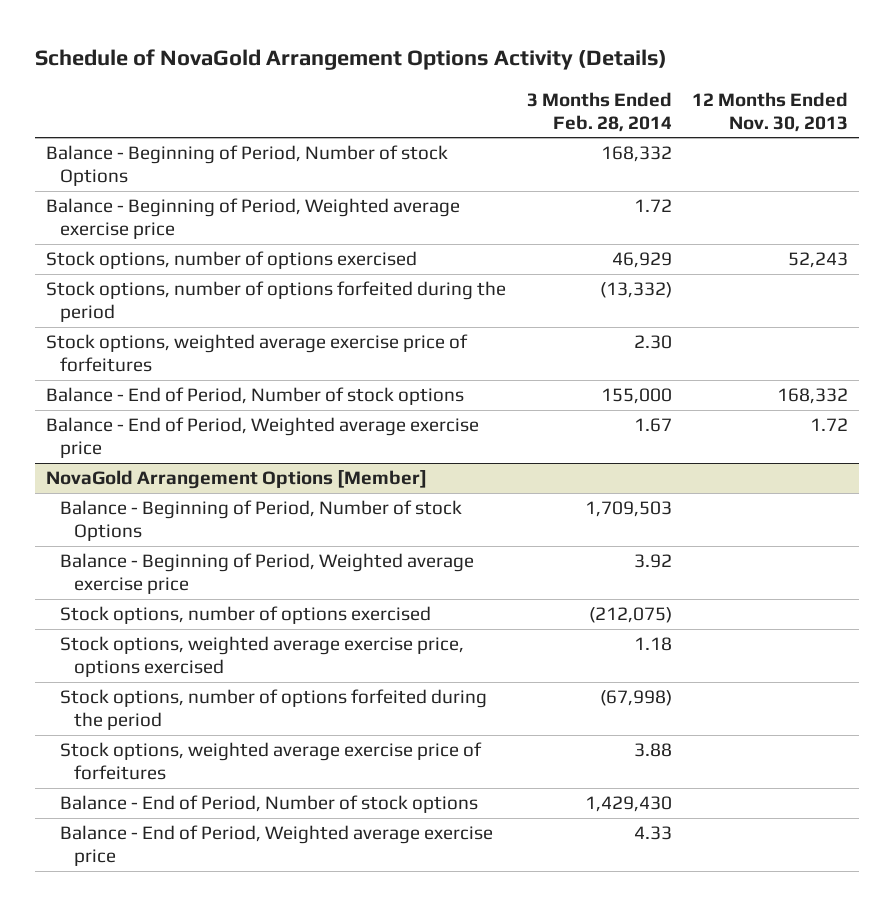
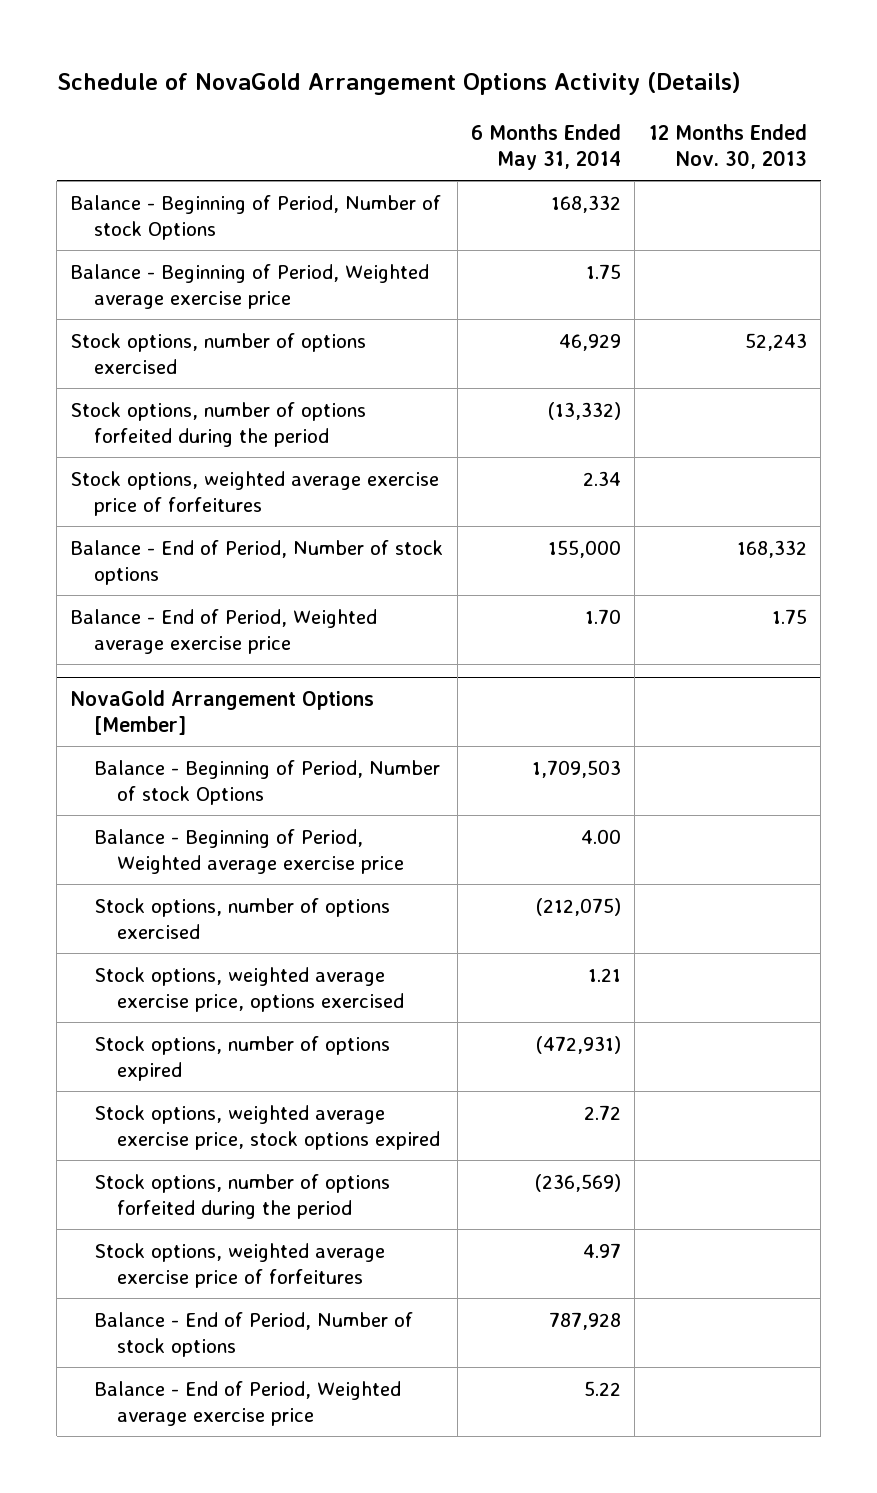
[526,92,672,132] 3 Months Ended Feb. 28, 2014 -> none
none -> [471,123,622,170] 6 Months Ended May 31, 2014
[810,418,849,432] 1.72 -> [771,608,807,624] 1.75
none -> [93,1035,390,1081] Stock options, number of options expired
none -> [93,1104,440,1150] Stock options, weighted average exercise price, stock options expired

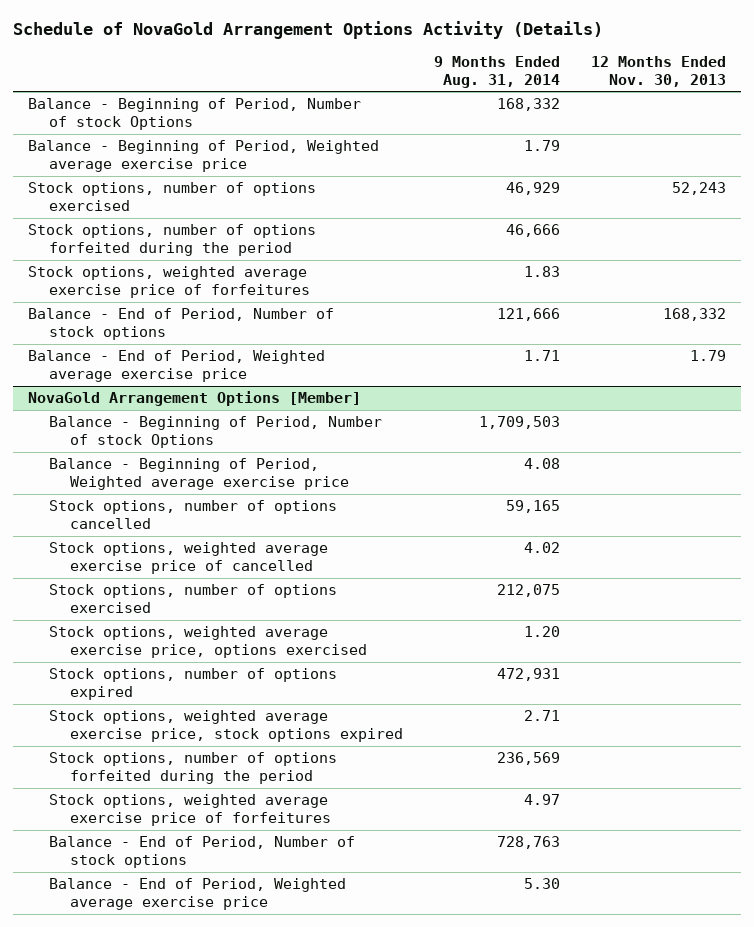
[471,123,622,170] 6 Months Ended May 31, 2014 -> none
none -> [433,55,560,88] 9 Months Ended Aug. 31, 2014
[771,608,807,624] 1.75 -> [689,350,726,362] 1.79
none -> [48,500,337,530] Stock options, number of options cancelled
none -> [48,542,328,575] Stock options, weighted average exercise price of cancelled

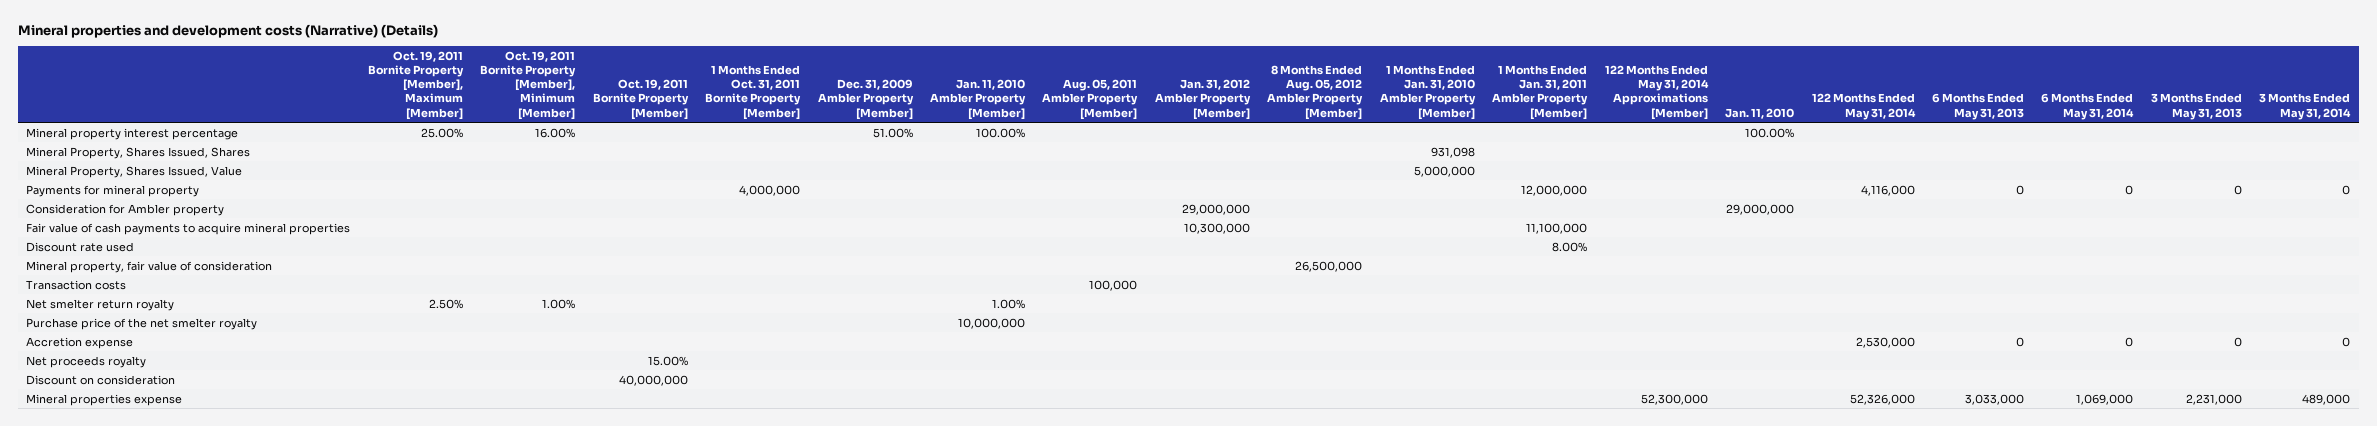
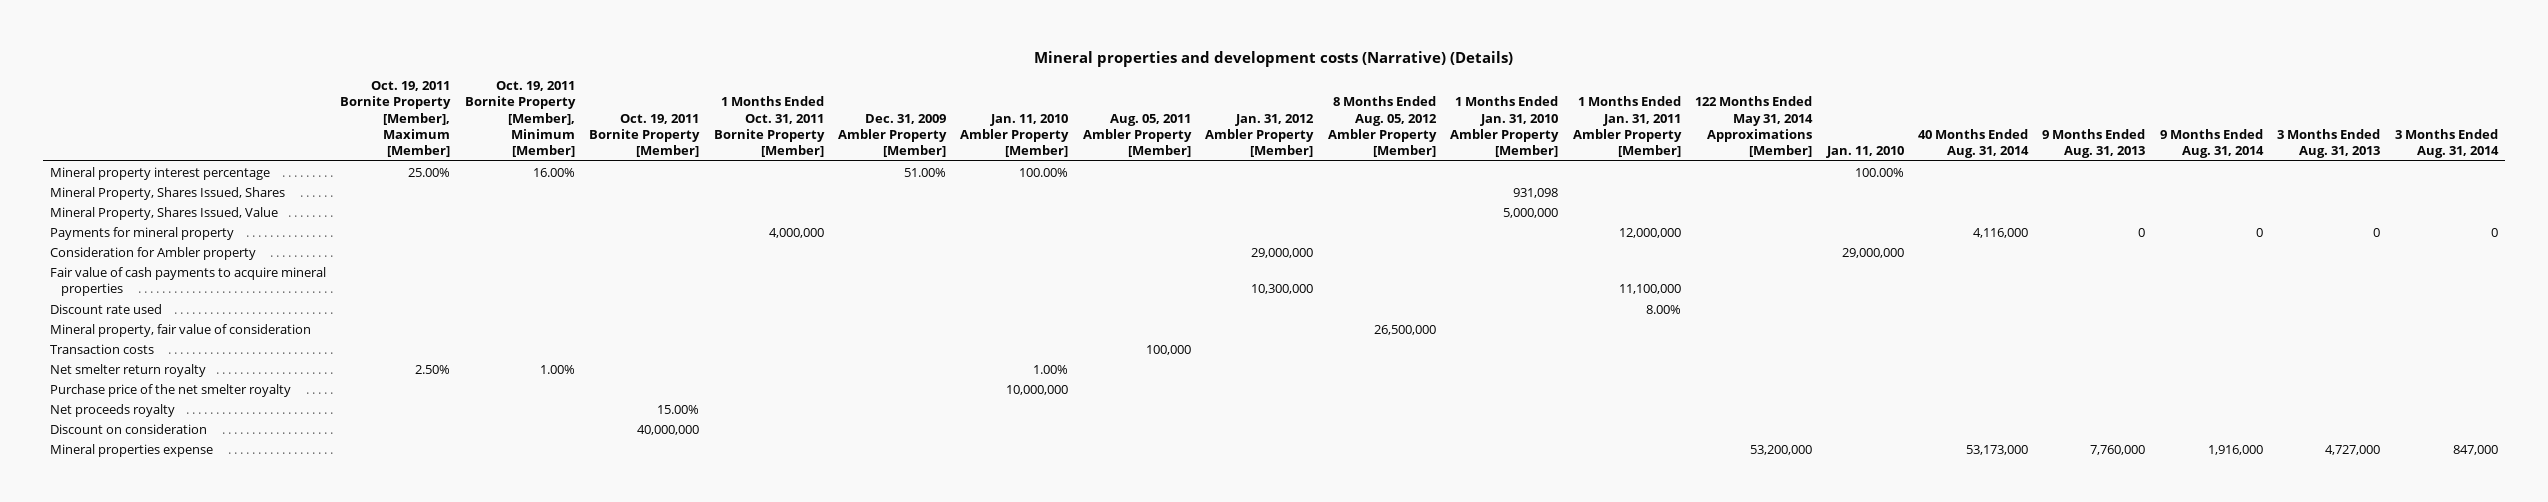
[1811,93,1916,120] 122 Months Ended May 31, 2014 -> none
[1931,93,2024,120] 6 Months Ended May 31, 2013 -> none
[2041,93,2135,120] 6 Months Ended May 31, 2014 -> none
[2150,93,2242,120] 3 Months Ended May 31, 2013 -> none
[2259,93,2352,120] 3 Months Ended May 31, 2014 -> none
none -> [1917,128,2029,159] 40 Months Ended Aug. 31, 2014
none -> [2042,128,2146,159] 9 Months Ended Aug. 31, 2013
none -> [2159,128,2264,159] 9 Months Ended Aug. 31, 2014
none -> [2277,128,2381,159] 3 Months Ended Aug. 31, 2013
none -> [2394,128,2499,159] 3 Months Ended Aug. 31, 2014
[26,336,134,349] Accretion expense -> none
[1640,393,1708,405] 52,300,000 -> [1750,444,1813,455] 53,200,000

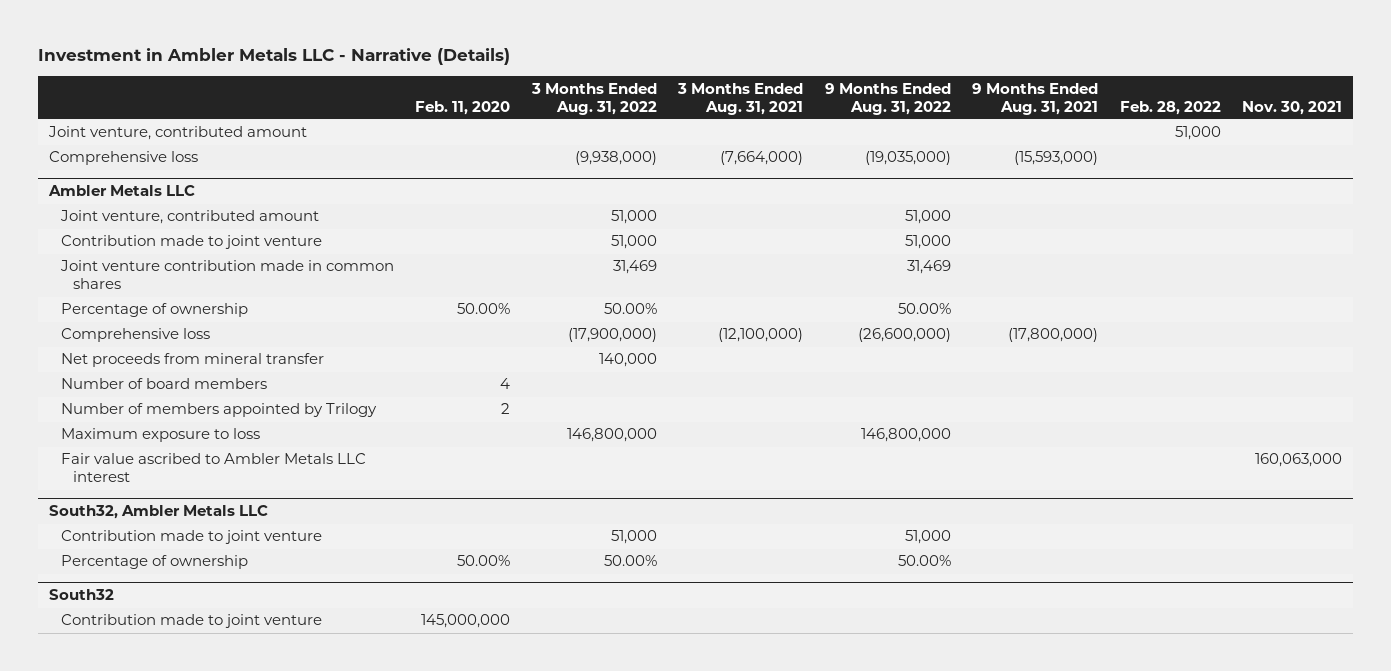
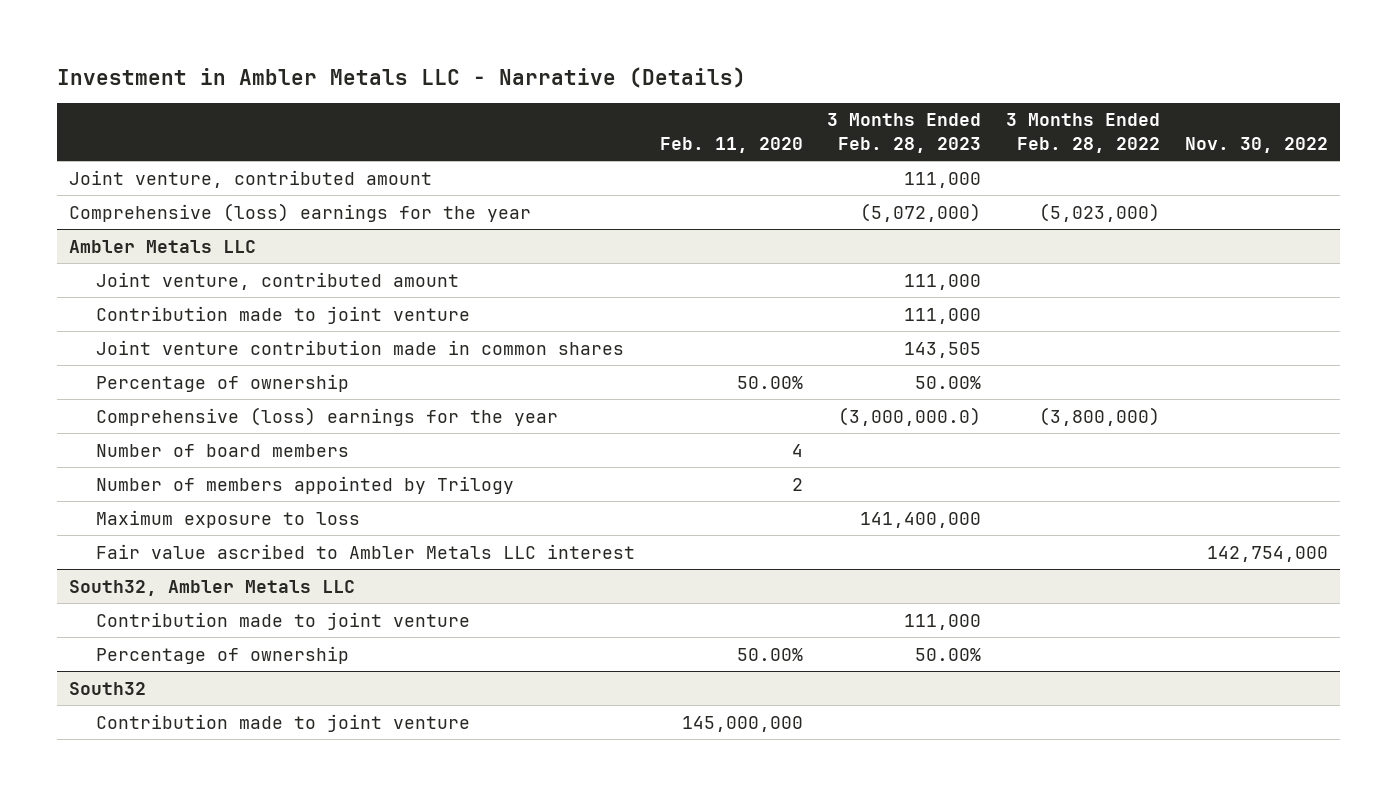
[530,82,657,115] 3 Months Ended Aug. 31, 2022 -> none
[677,82,804,115] 3 Months Ended Aug. 31, 2021 -> none
[824,82,951,115] 9 Months Ended Aug. 31, 2022 -> none
[972,82,1099,115] 9 Months Ended Aug. 31, 2021 -> none
[1119,100,1221,115] Feb. 28, 2022 -> none
[1242,100,1343,115] Nov. 30, 2021 -> none
none -> [827,113,982,153] 3 Months Ended Feb. 28, 2023
none -> [1006,113,1161,153] 3 Months Ended Feb. 28, 2022
none -> [1184,136,1328,153] Nov. 30, 2022
[48,151,198,166] Comprehensive loss -> [68,202,531,222] Comprehensive (loss) earnings for the year
[60,353,324,368] Net proceeds from mineral transfer -> none
[60,328,210,343] Comprehensive loss -> [96,406,559,426] Comprehensive (loss) earnings for the year

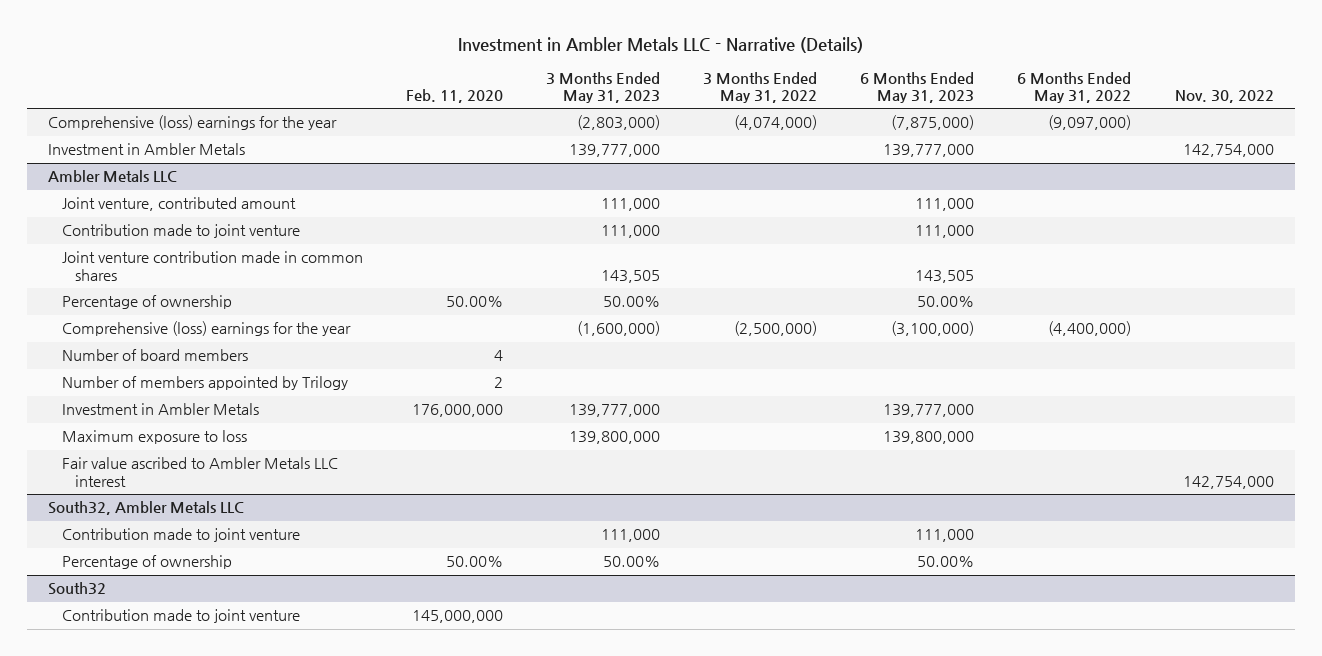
[827,113,982,153] 3 Months Ended Feb. 28, 2023 -> none
[1006,113,1161,153] 3 Months Ended Feb. 28, 2022 -> none
none -> [546,71,661,104] 3 Months Ended May 31, 2023
none -> [703,71,818,104] 3 Months Ended May 31, 2022
none -> [860,71,975,104] 6 Months Ended May 31, 2023
none -> [1017,71,1132,104] 6 Months Ended May 31, 2022
[68,169,432,188] Joint venture, contributed amount -> none
none -> [48,143,246,156] Investment in Ambler Metals
none -> [61,403,259,416] Investment in Ambler Metals

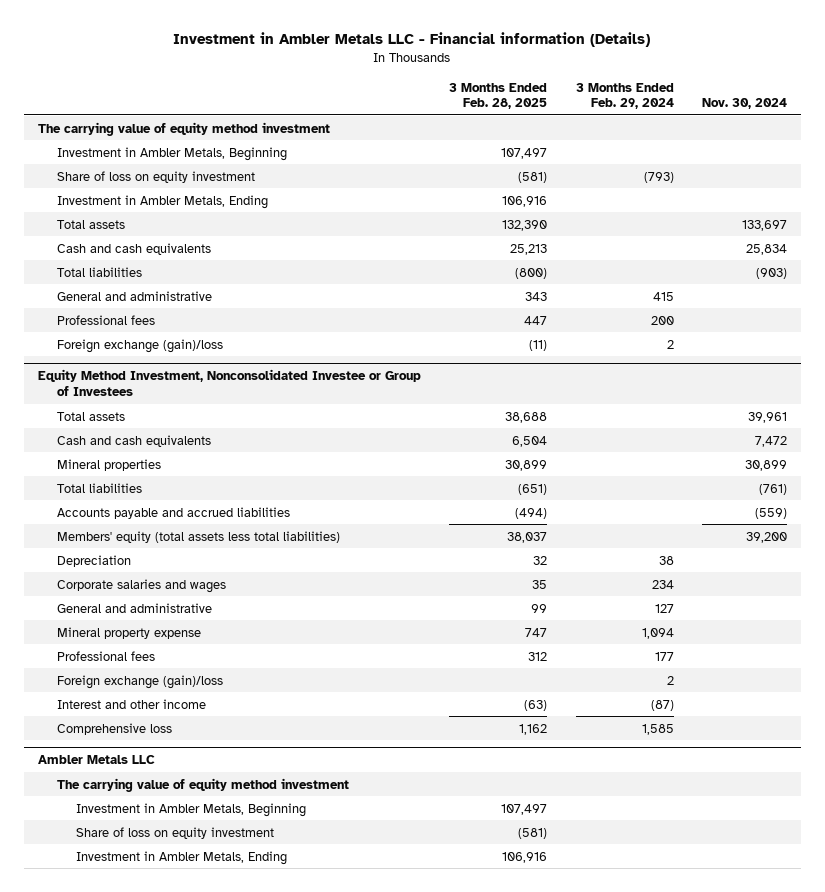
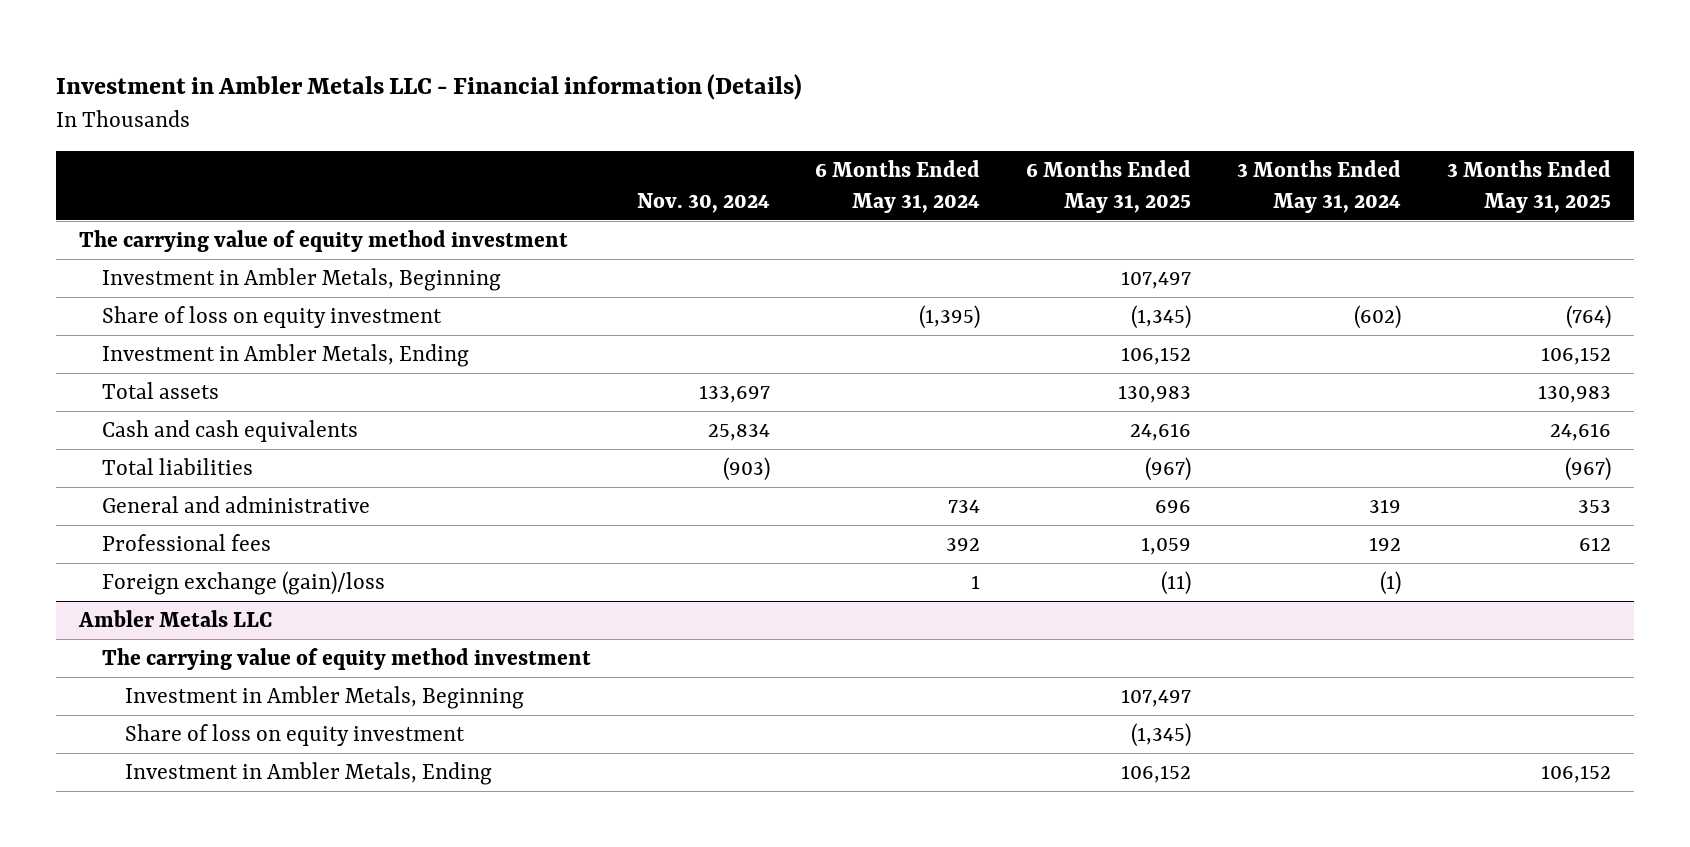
[449,82,548,110] 3 Months Ended Feb. 28, 2025 -> none
[575,82,674,110] 3 Months Ended Feb. 29, 2024 -> none
none -> [815,160,981,213] 6 Months Ended May 31, 2024
none -> [1026,160,1192,213] 6 Months Ended May 31, 2025
none -> [1236,160,1401,213] 3 Months Ended May 31, 2024
none -> [1446,160,1611,213] 3 Months Ended May 31, 2025
[37,369,421,397] Equity Method Investment, Nonconsolidated Investee or Group of Investees -> none
[56,411,125,421] Total assets -> none
[56,434,211,447] Cash and cash equivalents -> none
[56,458,161,471] Mineral properties -> none
[56,482,142,493] Total liabilities -> none
[56,506,290,519] Accounts payable and accrued liabilities -> none
[56,530,340,543] Members' equity (total assets less total liabilities) -> none
[56,554,131,567] Depreciation -> none
[56,578,226,593] Corporate salaries and wages -> none
[56,602,212,613] General and administrative -> none
[56,626,201,639] Mineral property expense -> none
[56,650,155,661] Professional fees -> none
[56,674,223,689] Foreign exchange (gain)/loss -> none
[56,698,206,709] Interest and other income -> none
[56,722,172,735] Comprehensive loss -> none

